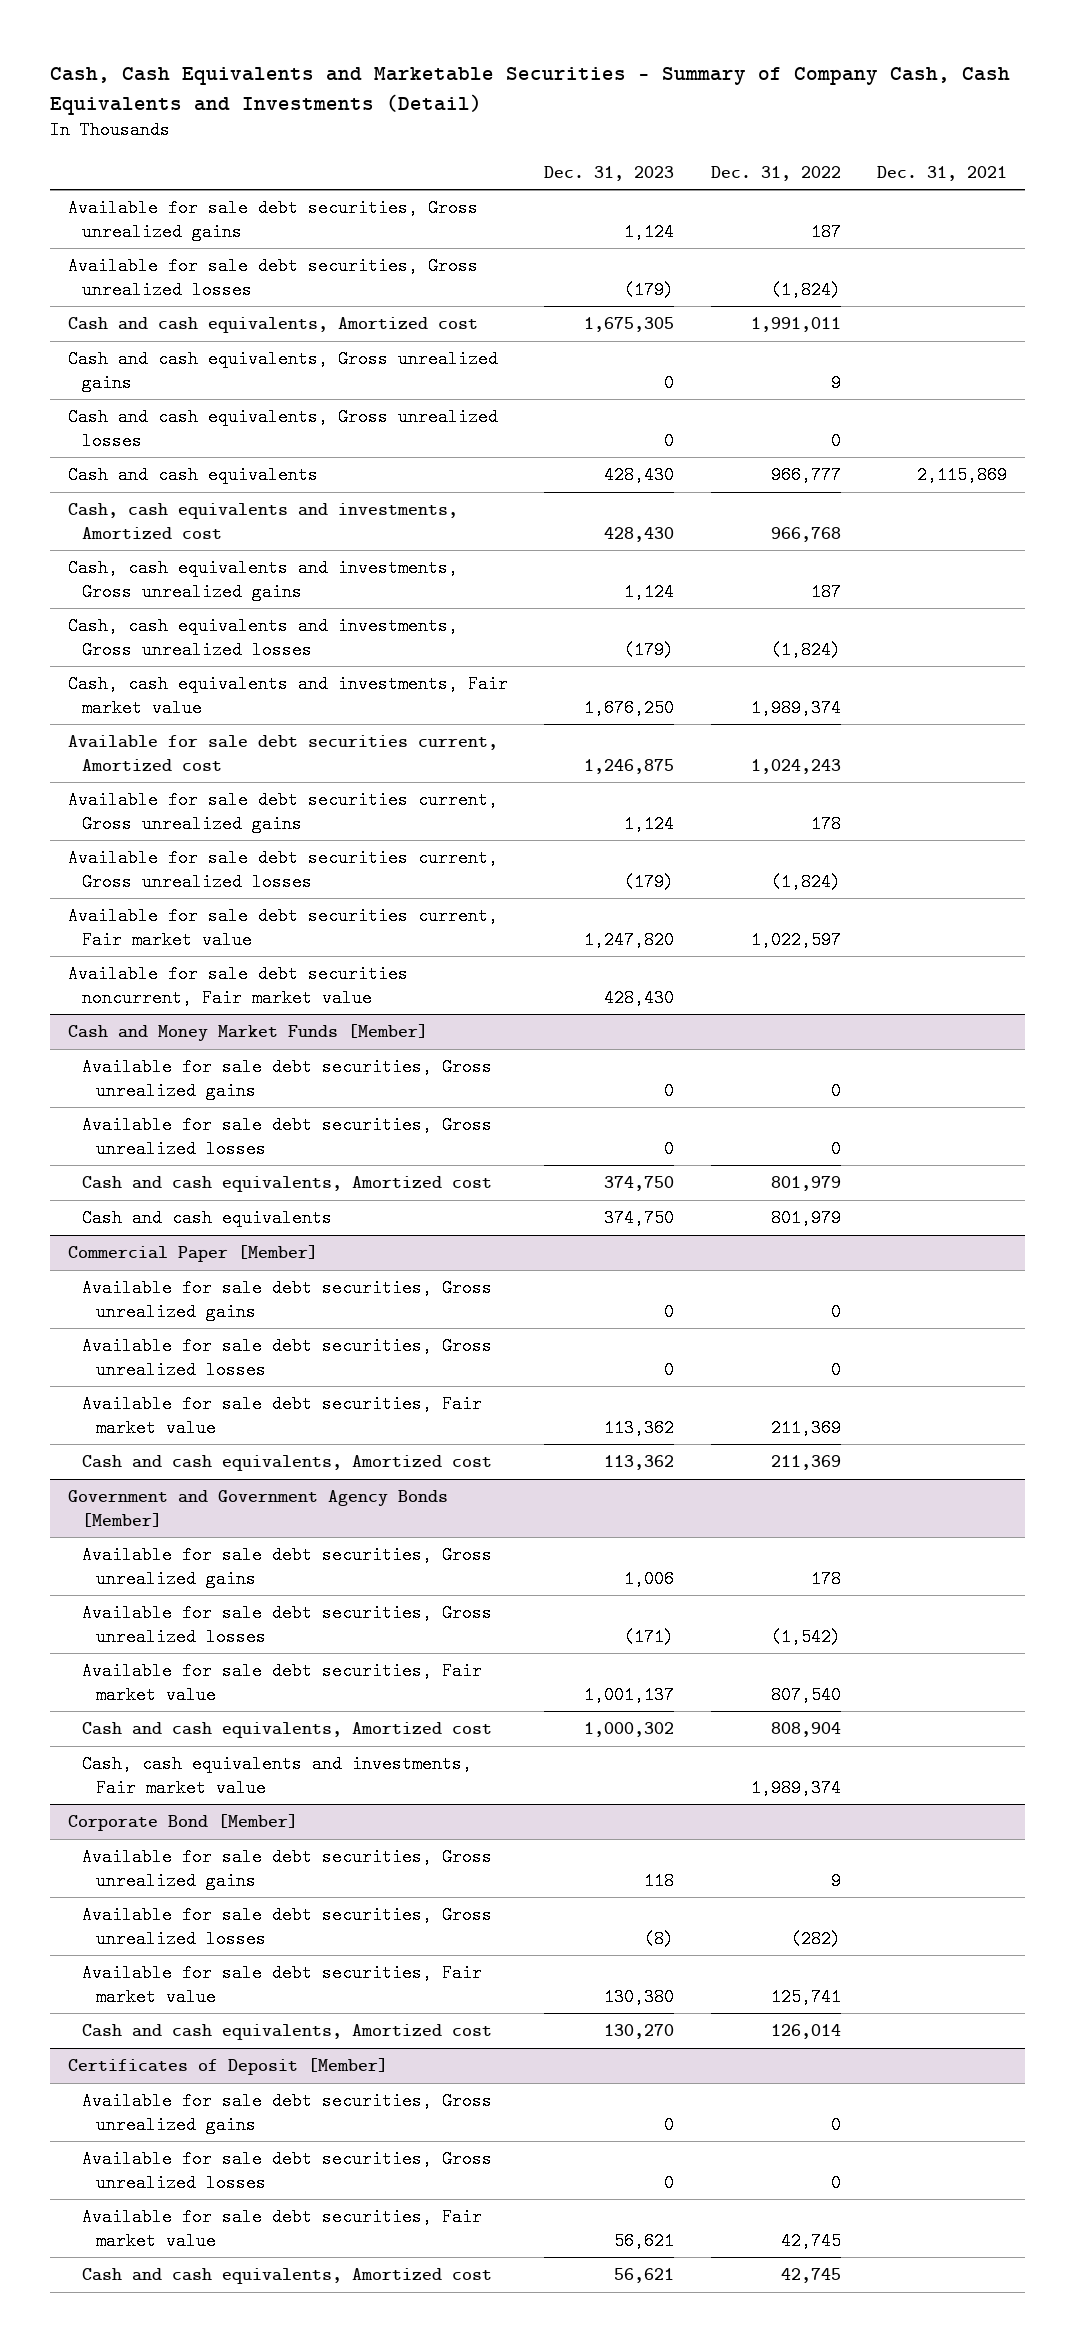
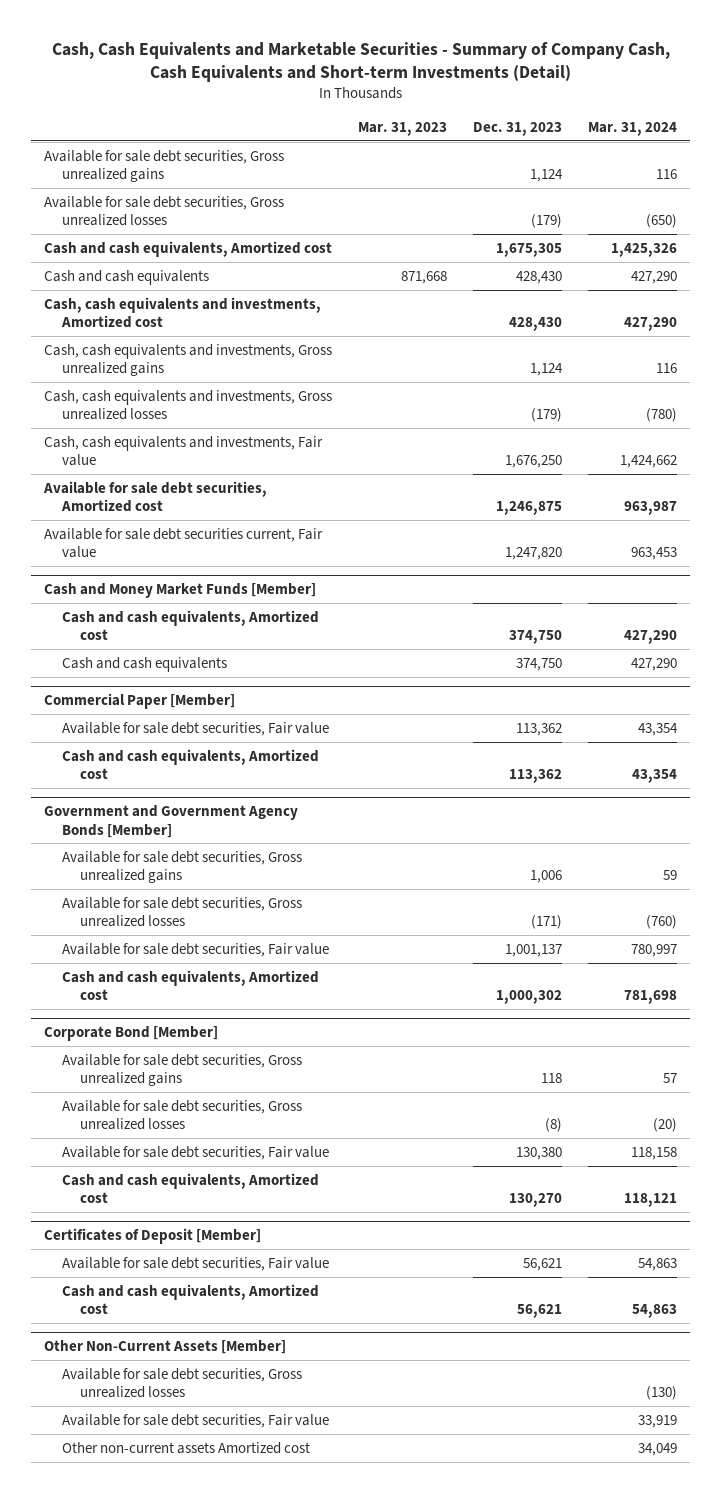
[50,66,1011,115] Cash, Cash Equivalents and Marketable Securities - Summary of Company Cash, Cash Equivalents and Investments (Detail) -> [51,41,670,82] Cash, Cash Equivalents and Marketable Securities - Summary of Company Cash, Cash Equivalents and Short-term Investments (Detail)
[710,165,841,181] Dec. 31, 2022 -> none
[876,165,1007,181] Dec. 31, 2021 -> none
none -> [358,121,448,136] Mar. 31, 2023
none -> [588,121,678,136] Mar. 31, 2024
[68,350,499,392] Cash and cash equivalents, Gross unrealized gains -> none
[68,408,499,450] Cash and cash equivalents, Gross unrealized losses -> none
[68,791,499,833] Available for sale debt securities current, Gross unrealized gains -> none
[68,849,499,891] Available for sale debt securities current, Gross unrealized losses -> none
[68,965,409,1007] Available for sale debt securities noncurrent, Fair market value -> none
[68,675,509,717] Cash, cash equivalents and investments, Fair market value -> [44,435,324,467] Cash, cash equivalents and investments, Fair value
[68,735,499,771] Available for sale debt securities current, Amortized cost -> [43,480,268,513] Available for sale debt securities, Amortized cost
[68,907,499,949] Available for sale debt securities current, Fair market value -> [44,527,324,559] Available for sale debt securities current, Fair value
[82,1058,493,1100] Available for sale debt securities, Gross unrealized gains -> none
[82,1116,493,1158] Available for sale debt securities, Gross unrealized losses -> none
[82,1279,493,1321] Available for sale debt securities, Gross unrealized gains -> none
[82,1337,493,1379] Available for sale debt securities, Gross unrealized losses -> none
[82,1395,483,1437] Available for sale debt securities, Fair market value -> [62,721,330,736] Available for sale debt securities, Fair value
[82,1662,483,1704] Available for sale debt securities, Fair market value -> [62,942,330,957] Available for sale debt securities, Fair value
[82,1755,473,1797] Cash, cash equivalents and investments, Fair market value -> none
[82,1964,483,2006] Available for sale debt securities, Fair market value -> [62,1145,330,1160] Available for sale debt securities, Fair value
[82,2092,493,2134] Available for sale debt securities, Gross unrealized gains -> none
[82,2150,493,2192] Available for sale debt securities, Gross unrealized losses -> none
[82,2208,483,2250] Available for sale debt securities, Fair market value -> [62,1256,330,1271] Available for sale debt securities, Fair value
none -> [44,1340,287,1355] Other Non-Current Assets [Member]
none -> [62,1367,303,1399] Available for sale debt securities, Gross unrealized losses
none -> [62,1413,330,1428] Available for sale debt securities, Fair value
none -> [62,1441,311,1454] Other non-current assets Amortized cost

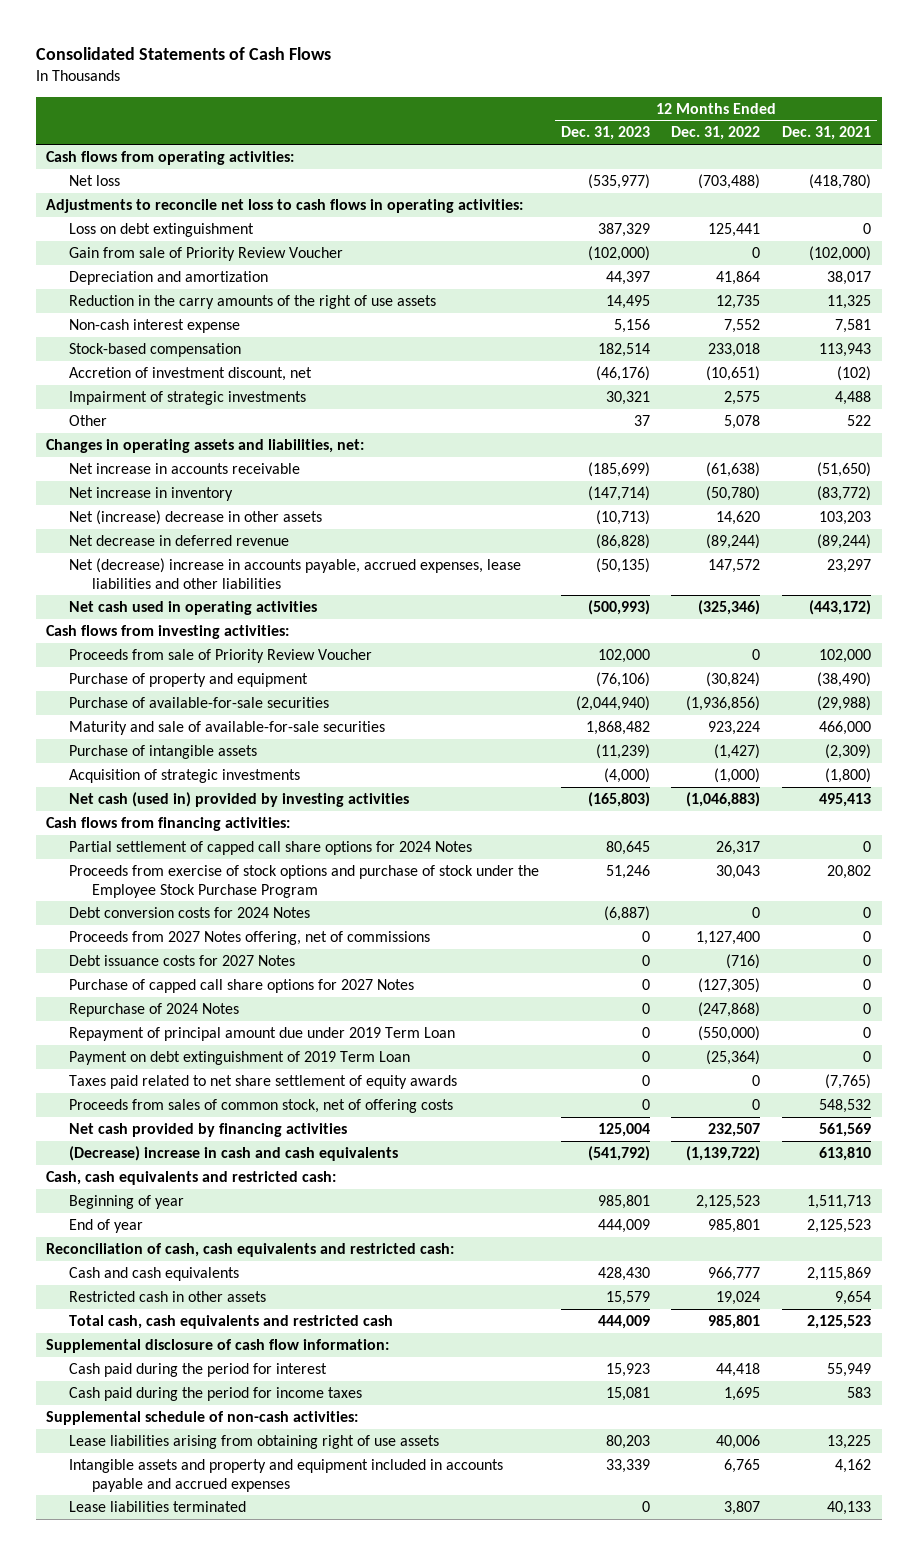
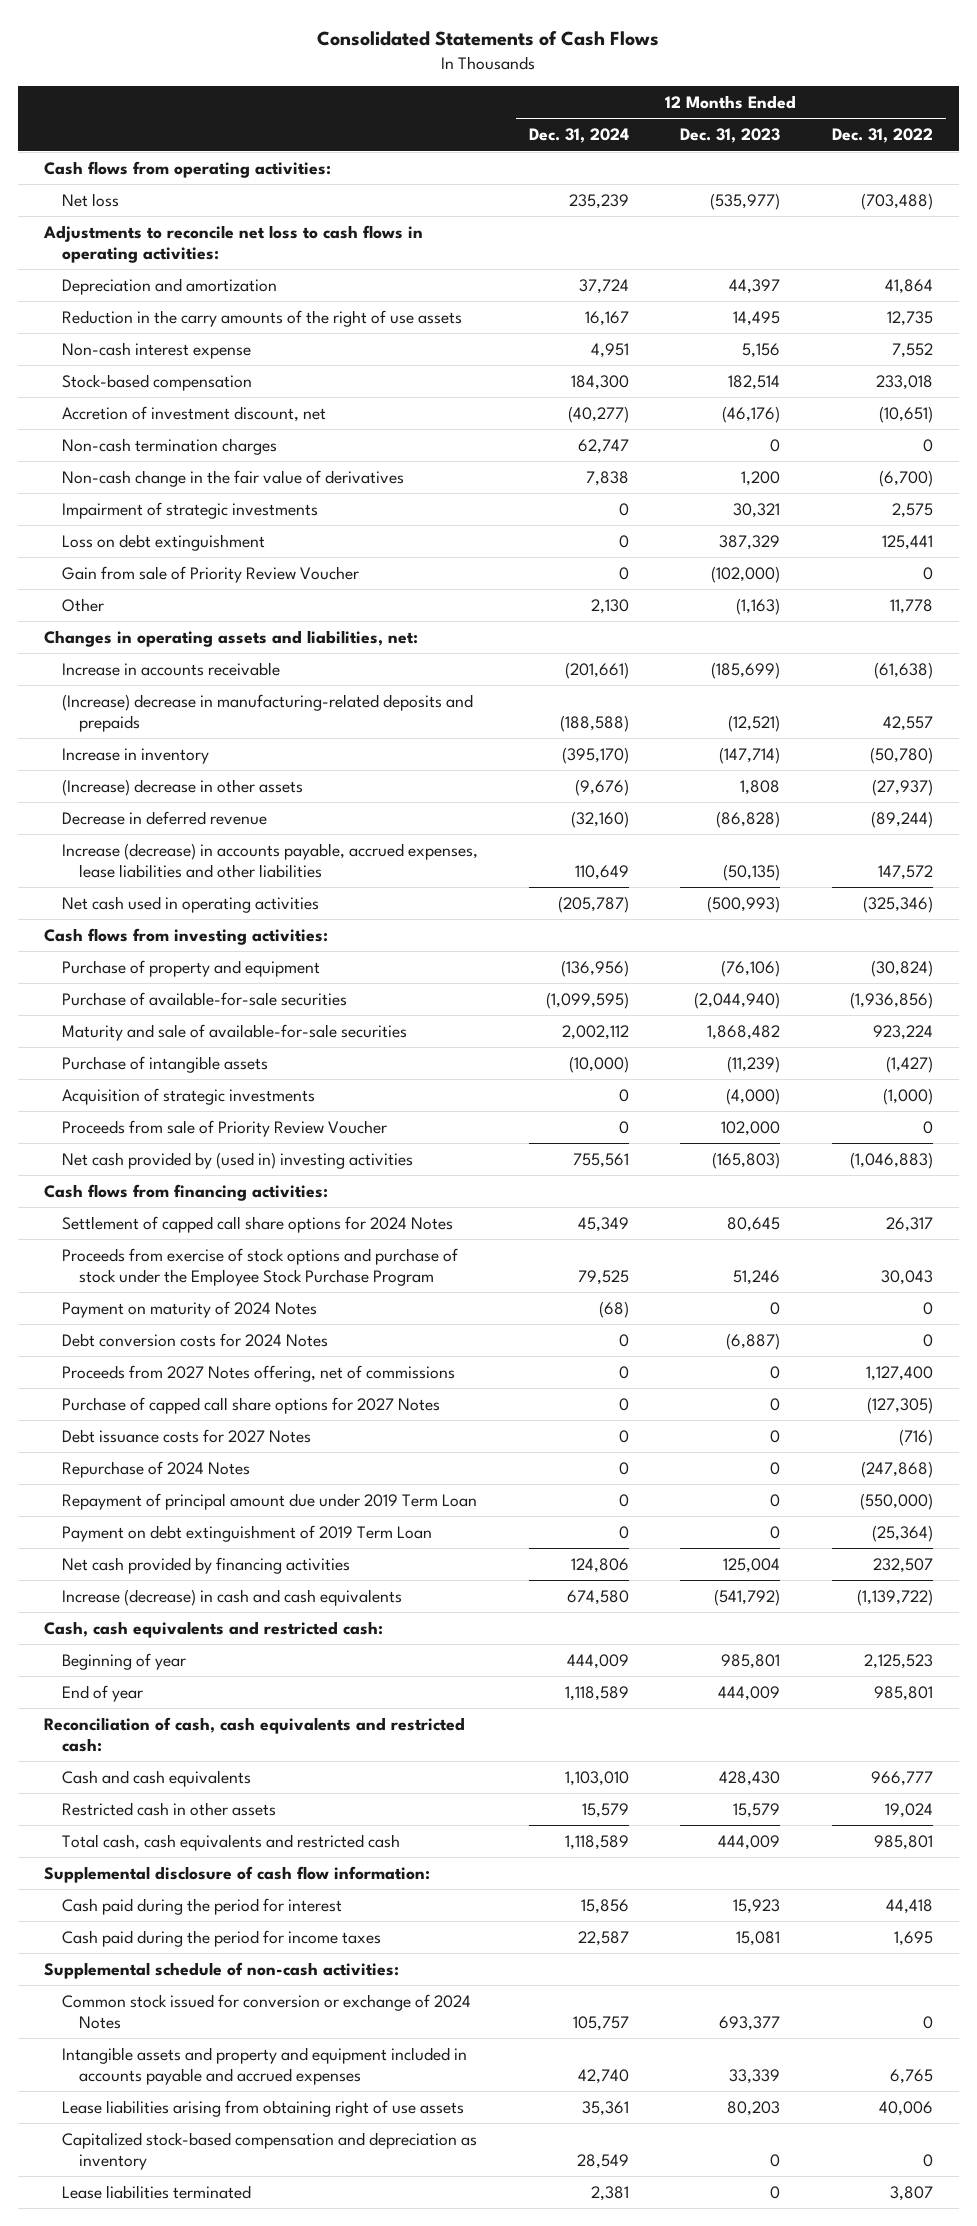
[782,126,872,141] Dec. 31, 2021 -> none
none -> [529,128,630,144] Dec. 31, 2024
none -> [61,437,277,455] Non-cash termination charges
none -> [61,469,404,487] Non-cash change in the fair value of derivatives
[69,222,255,237] Loss on debt extinguishment -> [61,533,265,551] Loss on debt extinguishment
[69,246,344,261] Gain from sale of Priority Review Voucher -> [61,565,359,583] Gain from sale of Priority Review Voucher
[633,414,650,426] 37 -> [736,597,781,615] (1,163)
[724,414,761,429] 5,078 -> [889,598,933,614] 11,778
[69,462,301,474] Net increase in accounts receivable -> [61,661,280,676] Increase in accounts receivable
none -> [61,693,473,732] (Increase) decrease in manufacturing-related deposits and prepaids
[69,486,234,501] Net increase in inventory -> [61,747,209,764] Increase in inventory
[69,509,323,525] Net (increase) decrease in other assets -> [61,778,303,796] (Increase) decrease in other assets
[595,509,650,525] (10,713) -> [740,779,781,795] 1,808
[716,510,761,525] 14,620 -> [871,778,933,796] (27,937)
[69,534,290,546] Net decrease in deferred revenue -> [61,810,267,825] Decrease in deferred revenue
[69,557,522,589] Net (decrease) increase in accounts payable, accrued expenses, lease liabilities and other liabilities -> [61,842,478,878] Increase (decrease) in accounts payable, accrued expenses, lease liabilities and other liabilities
[69,648,373,663] Proceeds from sale of Priority Review Voucher -> [61,1119,387,1137] Proceeds from sale of Priority Review Voucher
[69,791,410,807] Net cash (used in) provided by investing activities -> [61,1151,413,1169] Net cash provided by (used in) investing activities
[69,840,473,855] Partial settlement of capped call share options for 2024 Notes -> [61,1215,453,1233] Settlement of capped call share options for 2024 Notes
none -> [61,1300,317,1318] Payment on maturity of 2024 Notes
[69,954,296,966] Debt issuance costs for 2027 Notes -> [61,1428,311,1443] Debt issuance costs for 2027 Notes
[69,1074,458,1089] Taxes paid related to net share settlement of equity awards -> none
[69,1098,454,1113] Proceeds from sales of common stock, net of offering costs -> none
[69,1145,399,1161] (Decrease) increase in cash and cash equivalents -> [61,1588,402,1606] Increase (decrease) in cash and cash equivalents
none -> [61,1993,471,2029] Common stock issued for conversion or exchange of 2024 Notes
[69,1434,440,1449] Lease liabilities arising from obtaining right of use assets -> [61,2099,464,2117] Lease liabilities arising from obtaining right of use assets
none -> [61,2131,477,2170] Capitalized stock-based compensation and depreciation as inventory

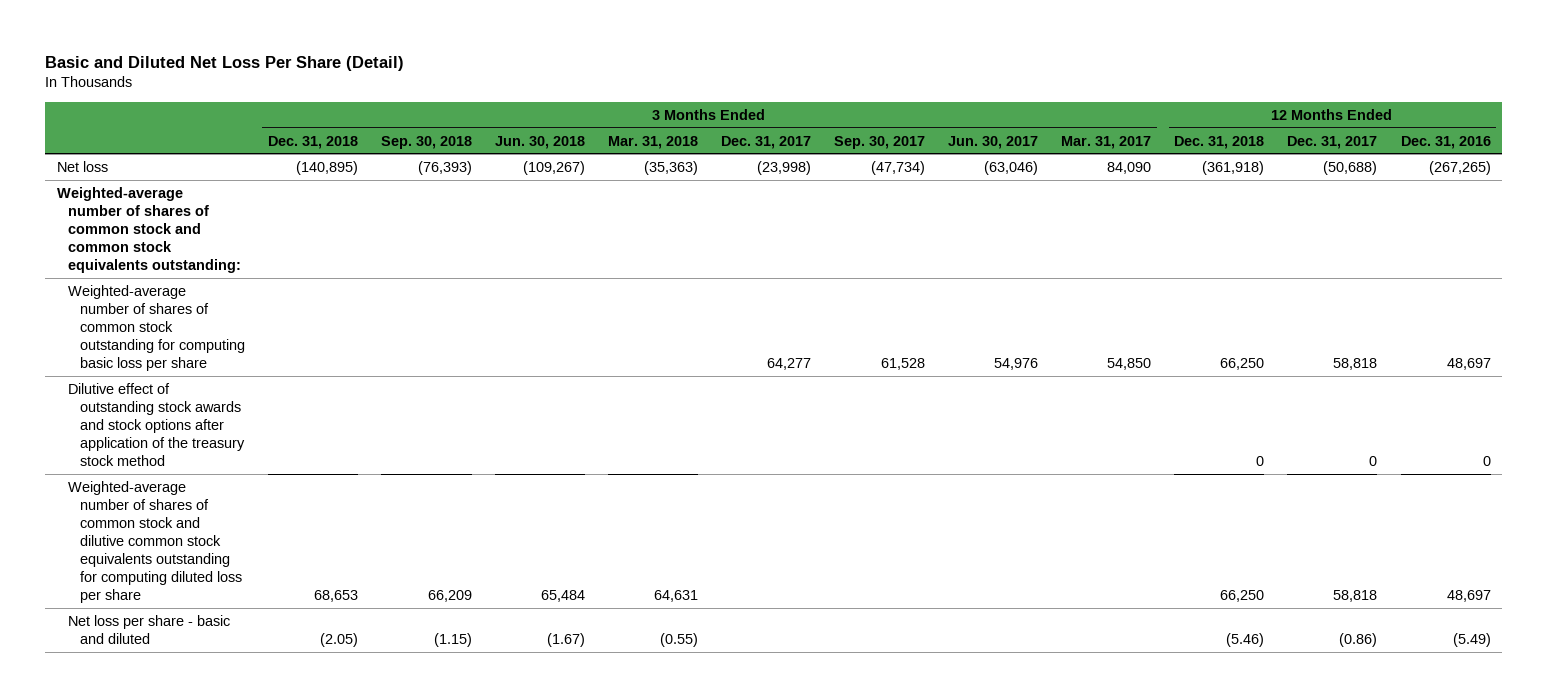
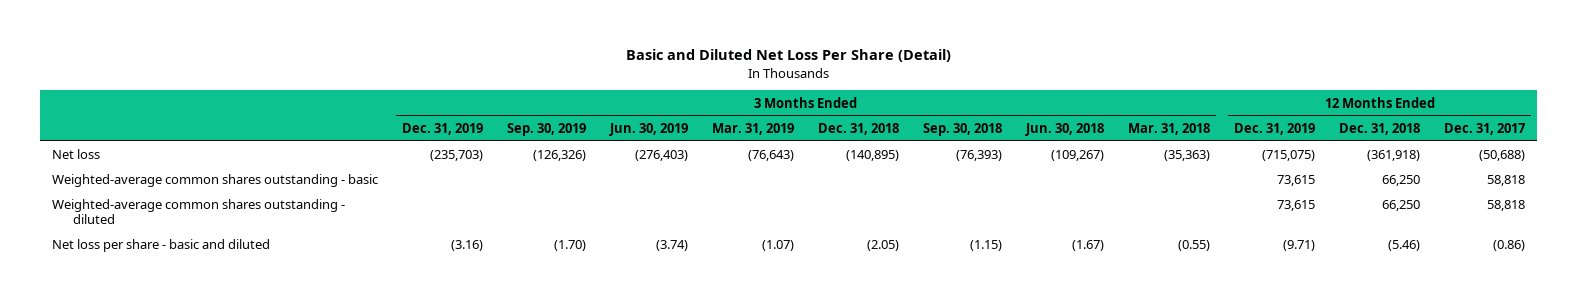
[721,135,812,149] Dec. 31, 2017 -> none
[834,135,926,149] Sep. 30, 2017 -> none
[948,135,1039,149] Jun. 30, 2017 -> none
[1061,135,1152,149] Mar. 31, 2017 -> none
[1400,135,1491,149] Dec. 31, 2016 -> none
none -> [402,122,484,135] Dec. 31, 2019
none -> [507,122,587,136] Sep. 30, 2019
none -> [609,122,689,136] Jun. 30, 2019
none -> [712,122,795,135] Mar. 31, 2019
none -> [1234,122,1316,135] Dec. 31, 2019
[56,186,242,274] Weighted-average number of shares of common stock and common stock equivalents outstanding: -> none
[68,382,245,467] Dilutive effect of outstanding stock awards and stock options after application of the treasury stock method -> none
[68,480,242,604] Weighted-average number of shares of common stock and dilutive common stock equivalents outstanding for computing diluted loss per share -> none
[68,284,245,372] Weighted-average number of shares of common stock outstanding for computing basic loss per share -> [52,174,379,188] Weighted-average common shares outstanding - basic
none -> [52,199,346,225] Weighted-average common shares outstanding - diluted

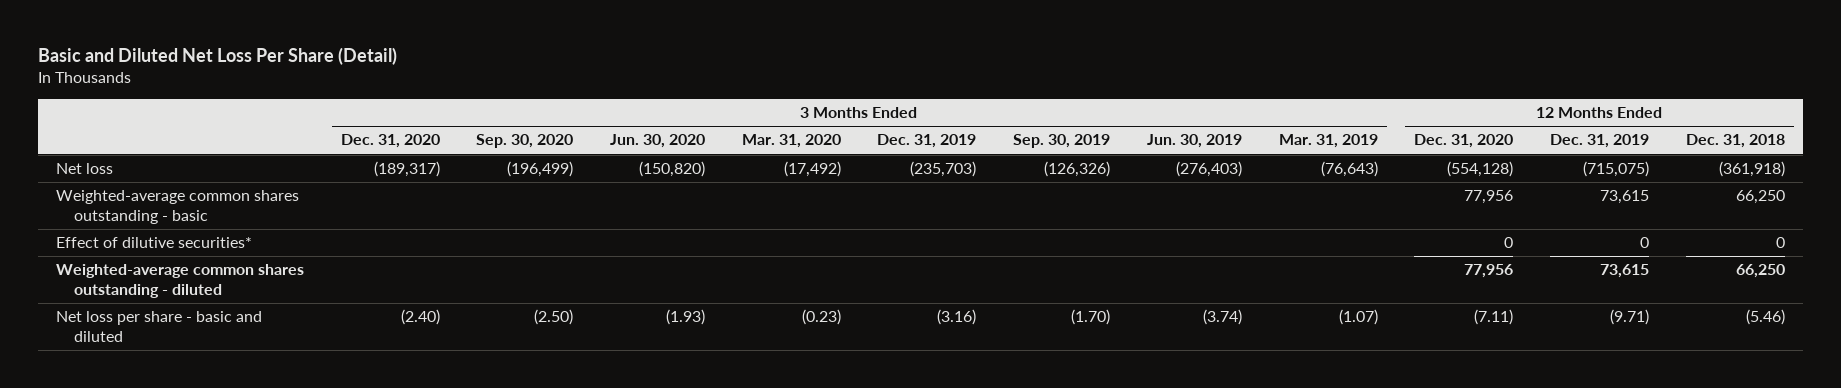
[818,122,900,135] Dec. 31, 2018 -> none
[923,122,1003,136] Sep. 30, 2018 -> none
[1025,122,1105,136] Jun. 30, 2018 -> none
[1128,122,1211,135] Mar. 31, 2018 -> none
[1444,122,1526,135] Dec. 31, 2017 -> none
none -> [340,134,440,149] Dec. 31, 2020
none -> [476,134,574,149] Sep. 30, 2020
none -> [610,134,706,149] Jun. 30, 2020
none -> [741,134,841,149] Mar. 31, 2020
none -> [1414,134,1514,149] Dec. 31, 2020
none -> [56,237,253,249] Effect of dilutive securities*

